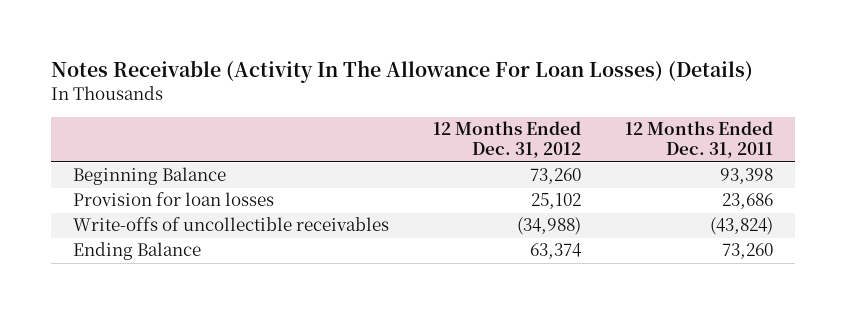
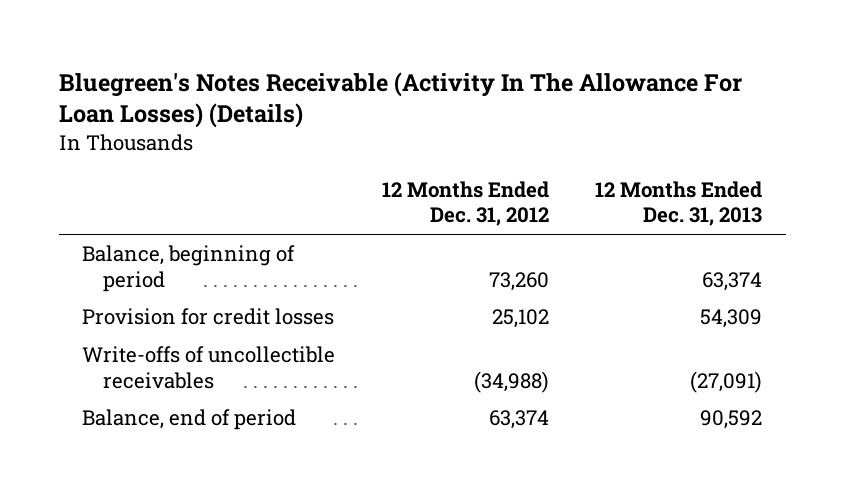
[51,60,754,84] Notes Receivable (Activity In The Allowance For Loan Losses) (Details) -> [58,71,742,129] Bluegreen's Notes Receivable (Activity In The Allowance For Loan Losses) (Details)
[625,121,774,159] 12 Months Ended Dec. 31, 2011 -> none
none -> [595,181,763,227] 12 Months Ended Dec. 31, 2013
[73,167,227,186] Beginning Balance -> [81,245,295,292] Balance, beginning of period
[73,192,275,207] Provision for loan losses -> [81,308,334,326] Provision for credit losses
[73,242,202,261] Ending Balance -> [81,409,296,431] Balance, end of period

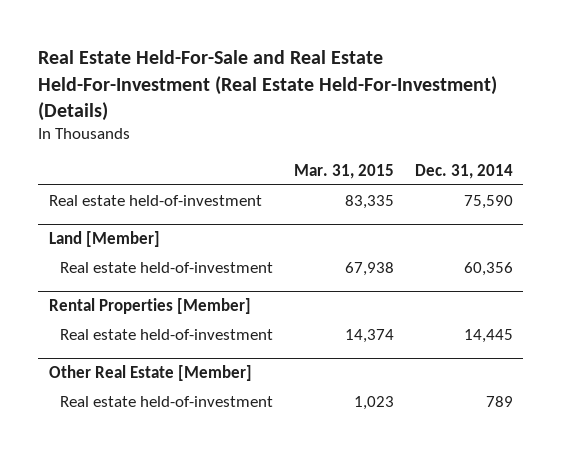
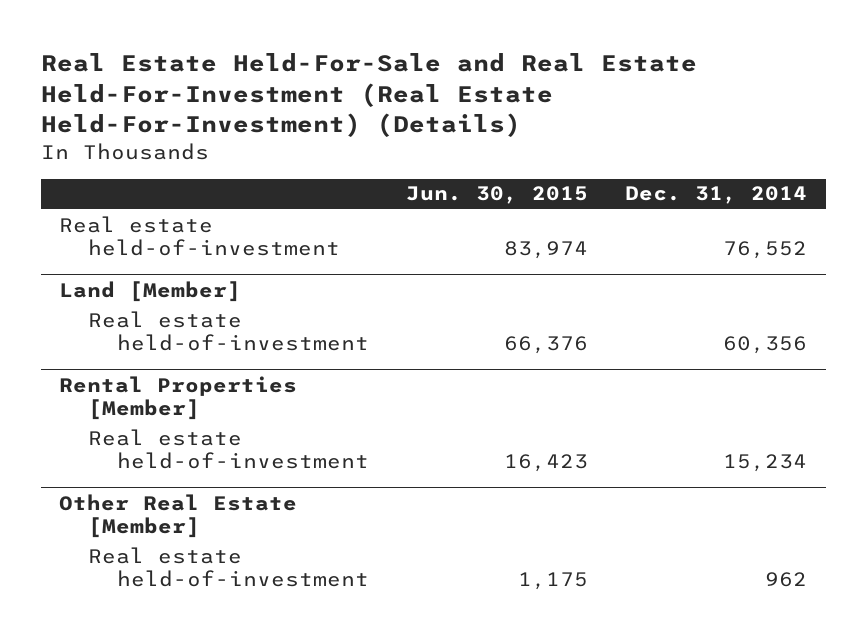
[294,163,395,179] Mar. 31, 2015 -> none
none -> [406,186,589,205] Jun. 30, 2015
[463,194,513,209] 75,590 -> [723,241,808,260] 76,552
[463,328,513,343] 14,445 -> [723,454,808,473] 15,234
[485,395,513,407] 789 -> [765,572,808,588] 962

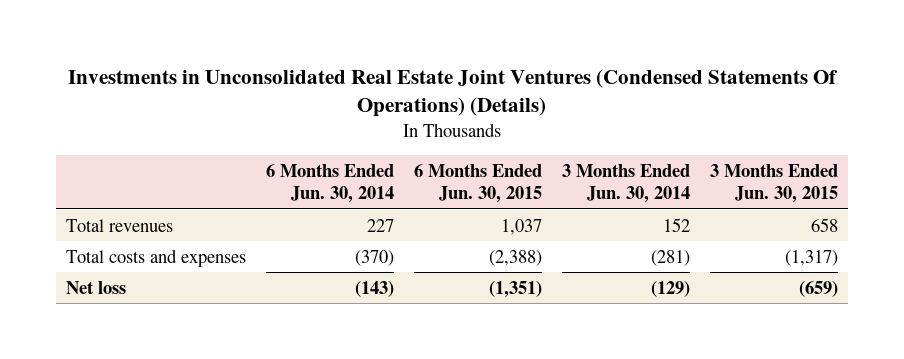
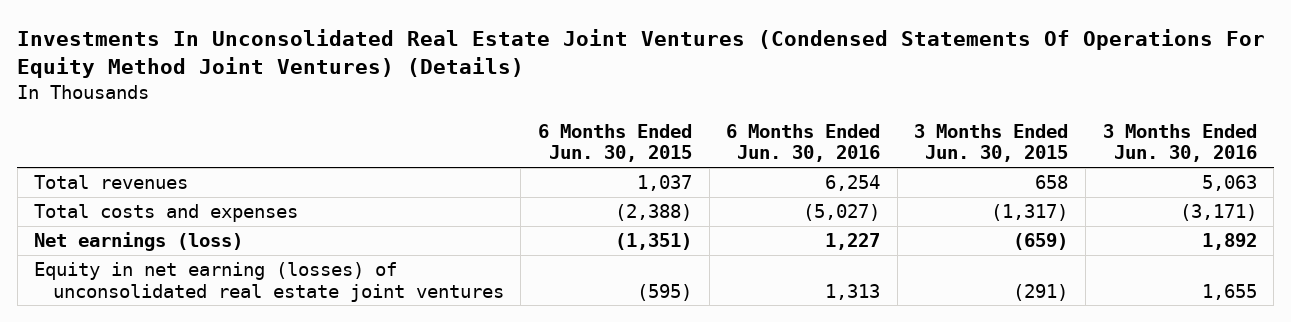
[67,68,838,118] Investments in Unconsolidated Real Estate Joint Ventures (Condensed Statements Of Operations) (Details) -> [17,28,1266,78] Investments In Unconsolidated Real Estate Joint Ventures (Condensed Statements Of Operations For Equity Method Joint Ventures) (Details)
[265,163,394,204] 6 Months Ended Jun. 30, 2014 -> none
[562,163,691,204] 3 Months Ended Jun. 30, 2014 -> none
none -> [726,123,881,163] 6 Months Ended Jun. 30, 2016
none -> [1102,123,1257,163] 3 Months Ended Jun. 30, 2016
[65,280,126,294] Net loss -> [34,231,244,251] Net earnings (loss)
none -> [34,261,504,302] Equity in net earning (losses) of unconsolidated real estate joint ventures

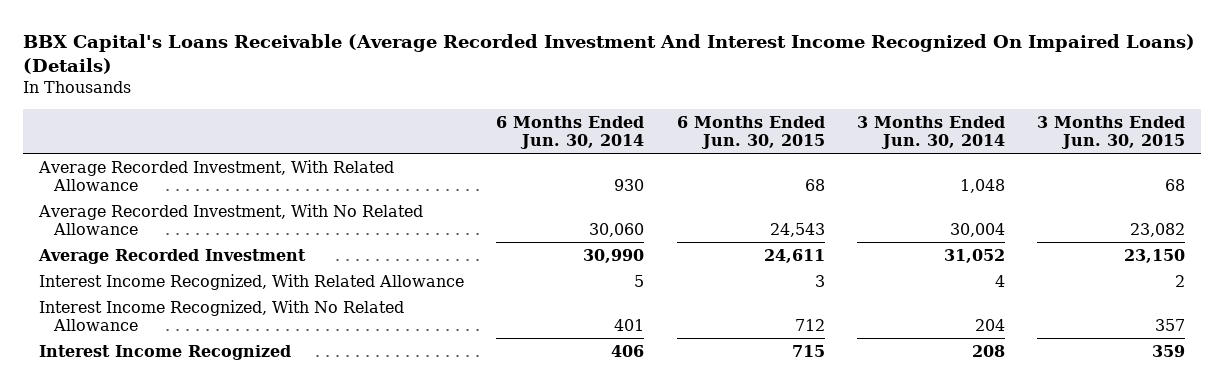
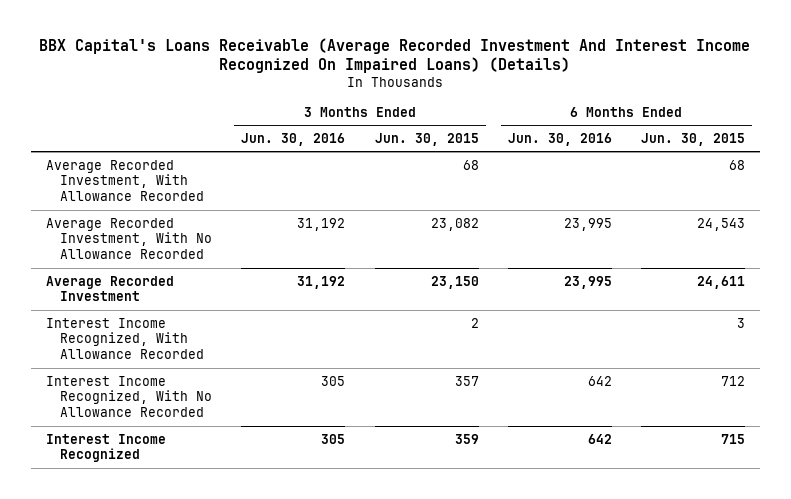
[496,115,645,150] 6 Months Ended Jun. 30, 2014 -> none
[856,115,1005,150] 3 Months Ended Jun. 30, 2014 -> none
none -> [241,133,346,147] Jun. 30, 2016
none -> [507,133,612,147] Jun. 30, 2016
[38,159,395,192] Average Recorded Investment, With Related Allowance -> [45,159,205,202] Average Recorded Investment, With Allowance Recorded
[38,203,424,236] Average Recorded Investment, With No Related Allowance -> [45,217,213,260] Average Recorded Investment, With No Allowance Recorded
[39,273,465,290] Interest Income Recognized, With Related Allowance -> [45,317,205,360] Interest Income Recognized, With Allowance Recorded
[39,299,405,332] Interest Income Recognized, With No Related Allowance -> [45,375,213,418] Interest Income Recognized, With No Allowance Recorded

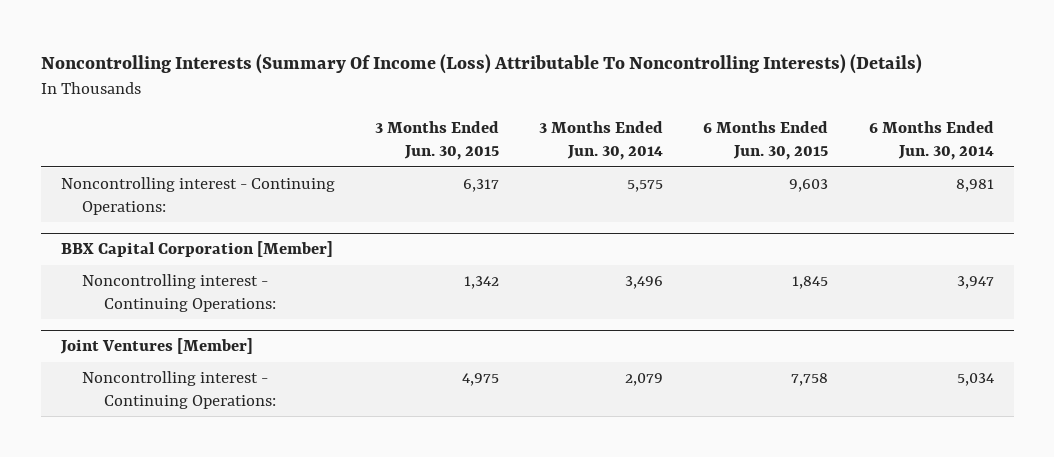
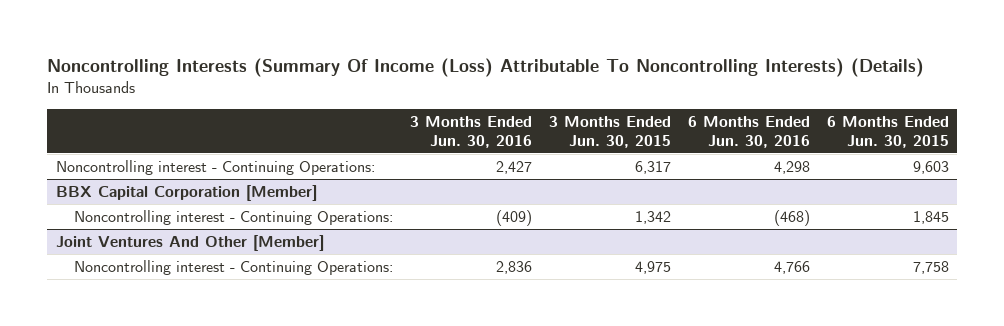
[539,121,664,161] 3 Months Ended Jun. 30, 2014 -> none
[868,121,994,161] 6 Months Ended Jun. 30, 2014 -> none
none -> [409,115,532,148] 3 Months Ended Jun. 30, 2016
none -> [687,115,810,148] 6 Months Ended Jun. 30, 2016
[59,338,253,355] Joint Ventures [Member] -> [55,234,324,251] Joint Ventures And Other [Member]

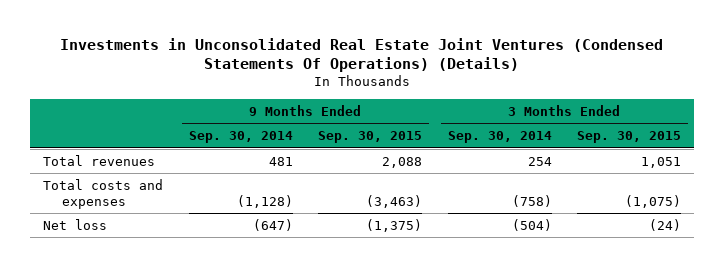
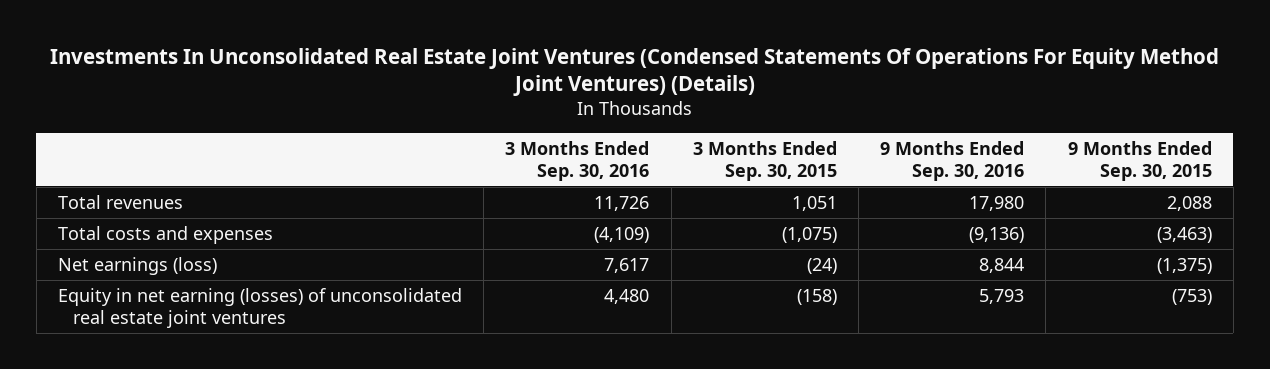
[60,37,664,73] Investments in Unconsolidated Real Estate Joint Ventures (Condensed Statements Of Operations) (Details) -> [49,47,1219,97] Investments In Unconsolidated Real Estate Joint Ventures (Condensed Statements Of Operations For Equity Method Joint Ventures) (Details)
[188,130,293,143] Sep. 30, 2014 -> none
[447,130,552,143] Sep. 30, 2014 -> none
none -> [505,141,650,181] 3 Months Ended Sep. 30, 2016
none -> [880,141,1025,181] 9 Months Ended Sep. 30, 2016
[42,218,107,230] Net loss -> [57,257,217,276] Net earnings (loss)
none -> [57,288,462,328] Equity in net earning (losses) of unconsolidated real estate joint ventures

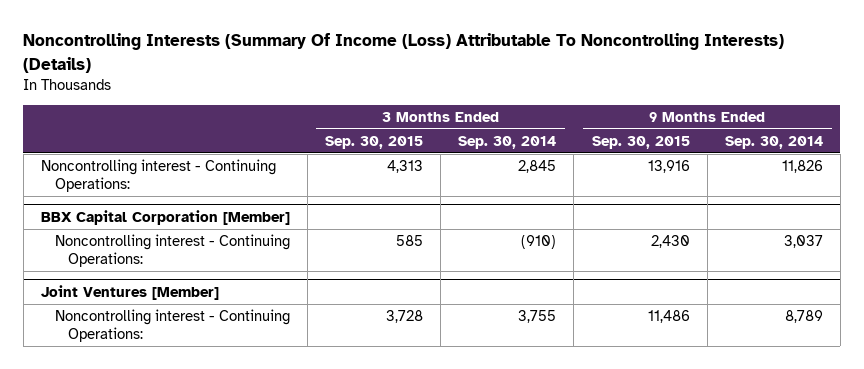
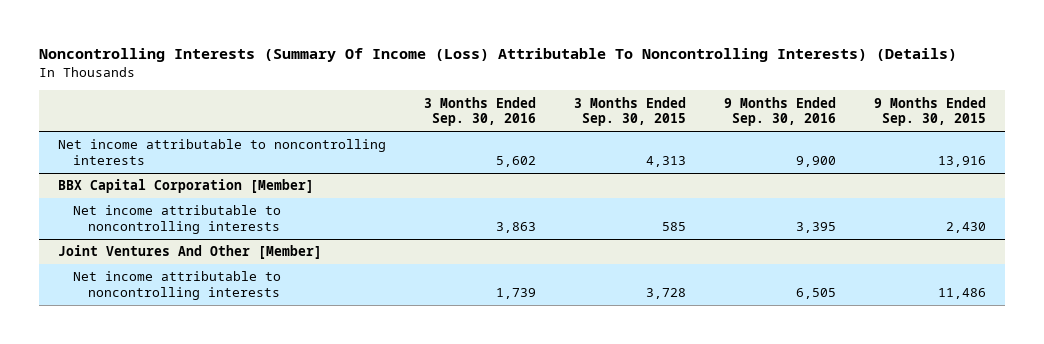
[458,135,557,149] Sep. 30, 2014 -> none
[724,135,823,149] Sep. 30, 2014 -> none
none -> [423,96,536,127] 3 Months Ended Sep. 30, 2016
none -> [723,96,836,127] 9 Months Ended Sep. 30, 2016
[40,159,276,192] Noncontrolling interest - Continuing Operations: -> [57,139,386,166] Net income attributable to noncontrolling interests
[54,234,290,267] Noncontrolling interest - Continuing Operations: -> [72,205,281,235] Net income attributable to noncontrolling interests
[40,284,219,300] Joint Ventures [Member] -> [57,245,322,260] Joint Ventures And Other [Member]
[54,309,290,342] Noncontrolling interest - Continuing Operations: -> [72,271,281,301] Net income attributable to noncontrolling interests

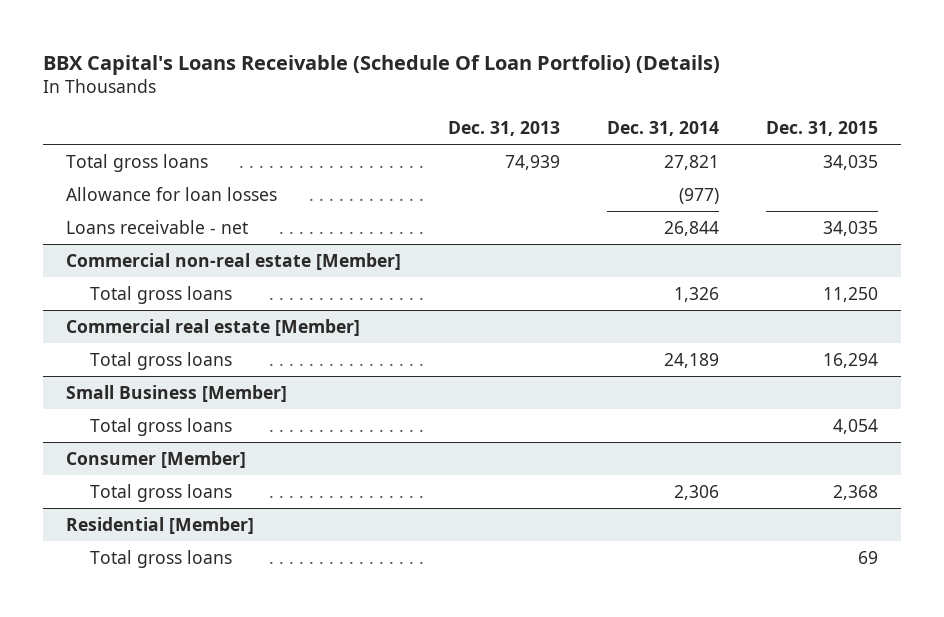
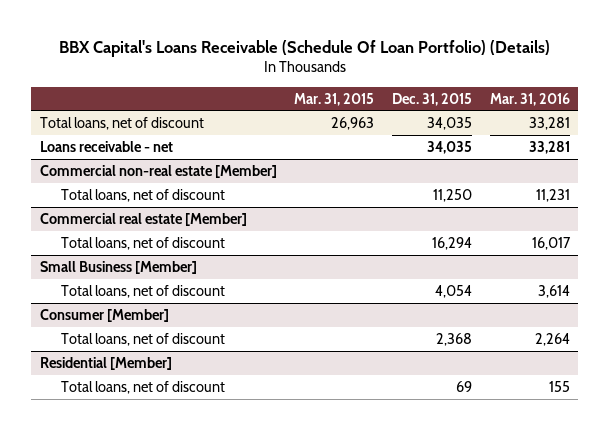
[447,120,560,136] Dec. 31, 2013 -> none
[606,120,719,136] Dec. 31, 2014 -> none
none -> [294,92,375,106] Mar. 31, 2015
none -> [489,92,570,106] Mar. 31, 2016
[66,186,278,201] Allowance for loan losses -> none
[66,153,209,172] Total gross loans -> [39,116,204,130] Total loans, net of discount
[89,285,232,304] Total gross loans -> [60,188,225,202] Total loans, net of discount
[89,351,232,370] Total gross loans -> [60,236,225,250] Total loans, net of discount
[89,417,232,436] Total gross loans -> [60,284,225,298] Total loans, net of discount
[89,483,232,502] Total gross loans -> [60,332,225,346] Total loans, net of discount
[89,549,232,568] Total gross loans -> [60,380,225,394] Total loans, net of discount

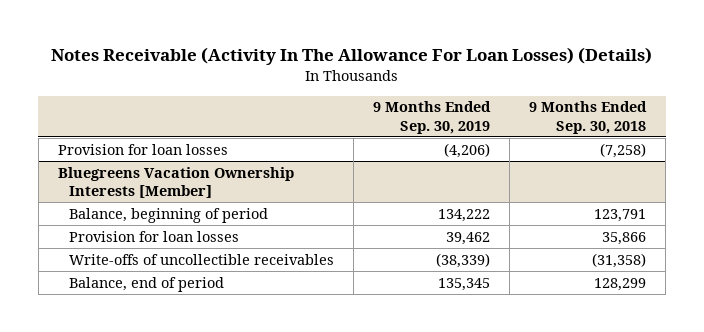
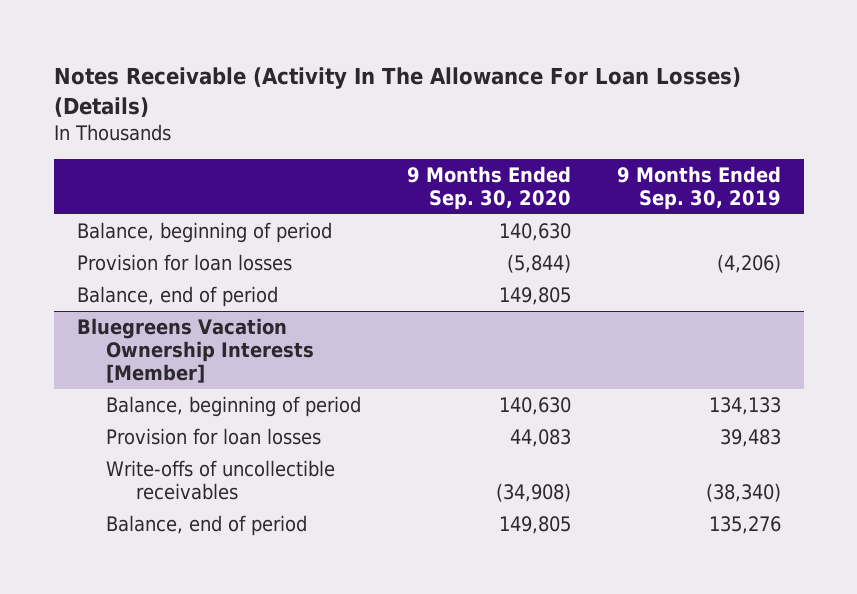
[529,101,648,134] 9 Months Ended Sep. 30, 2018 -> none
none -> [406,165,571,210] 9 Months Ended Sep. 30, 2020
none -> [76,222,332,244] Balance, beginning of period
none -> [76,286,278,308] Balance, end of period
[438,208,491,222] 134,222 -> [708,397,781,416] 134,133
[446,231,491,245] 39,462 -> [719,429,781,448] 39,483
[436,252,491,268] (38,339) -> [705,482,781,502] (38,340)
[438,277,491,291] 135,345 -> [708,516,781,535] 135,276

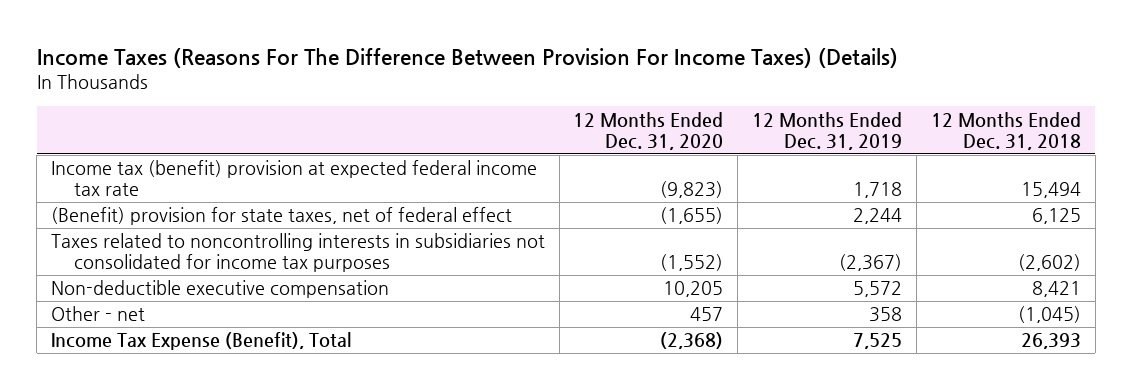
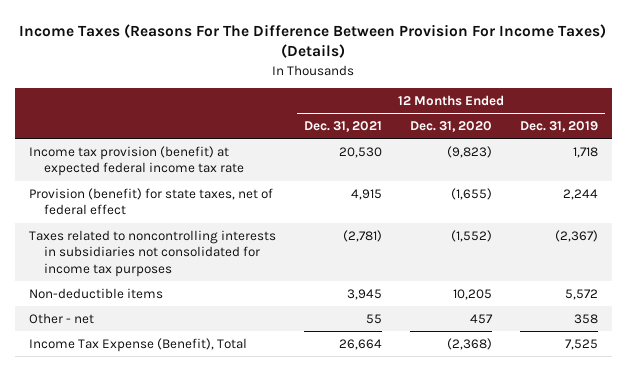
[930,111,1081,150] 12 Months Ended Dec. 31, 2018 -> none
none -> [303,121,382,133] Dec. 31, 2021
[50,160,537,197] Income tax (benefit) provision at expected federal income tax rate -> [28,145,244,177] Income tax provision (benefit) at expected federal income tax rate
[50,207,512,226] (Benefit) provision for state taxes, net of federal effect -> [28,187,273,216] Provision (benefit) for state taxes, net of federal effect
[50,280,389,299] Non-deductible executive compensation -> [28,287,163,299] Non-deductible items

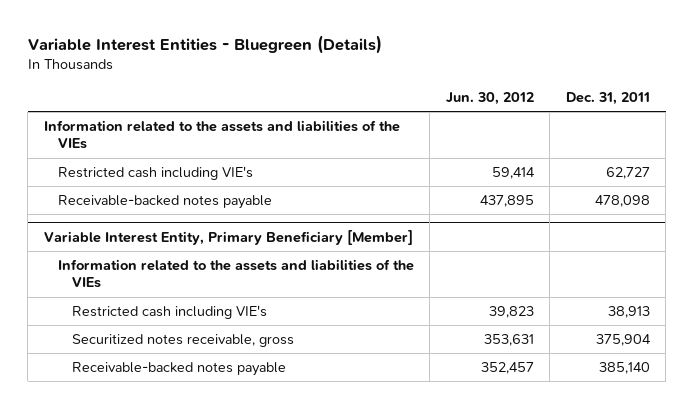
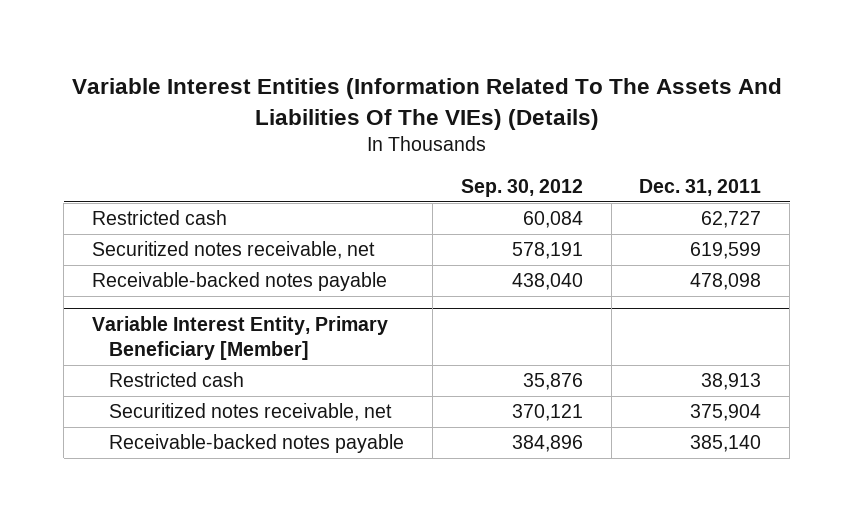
[27,34,382,54] Variable Interest Entities - Bluegreen (Details) -> [71,78,782,130] Variable Interest Entities (Information Related To The Assets And Liabilities Of The VIEs) (Details)
[445,92,534,106] Jun. 30, 2012 -> none
none -> [460,178,583,197] Sep. 30, 2012
[43,119,400,150] Information related to the assets and liabilities of the VIEs -> none
[57,165,253,180] Restricted cash including VIE's -> [92,210,228,226] Restricted cash
none -> [92,241,376,260] Securitized notes receivable, net
[57,258,414,289] Information related to the assets and liabilities of the VIEs -> none
[72,304,268,319] Restricted cash including VIE's -> [109,372,245,388] Restricted cash
[72,333,295,347] Securitized notes receivable, gross -> [109,403,393,422] Securitized notes receivable, net

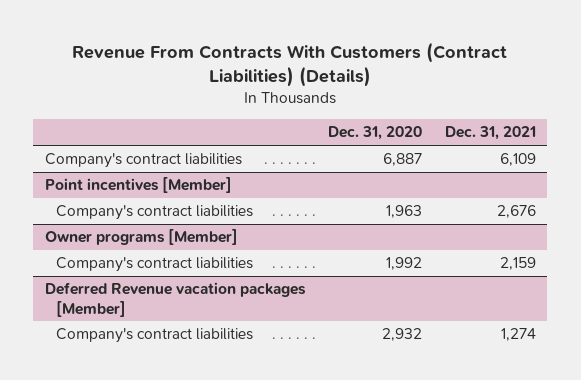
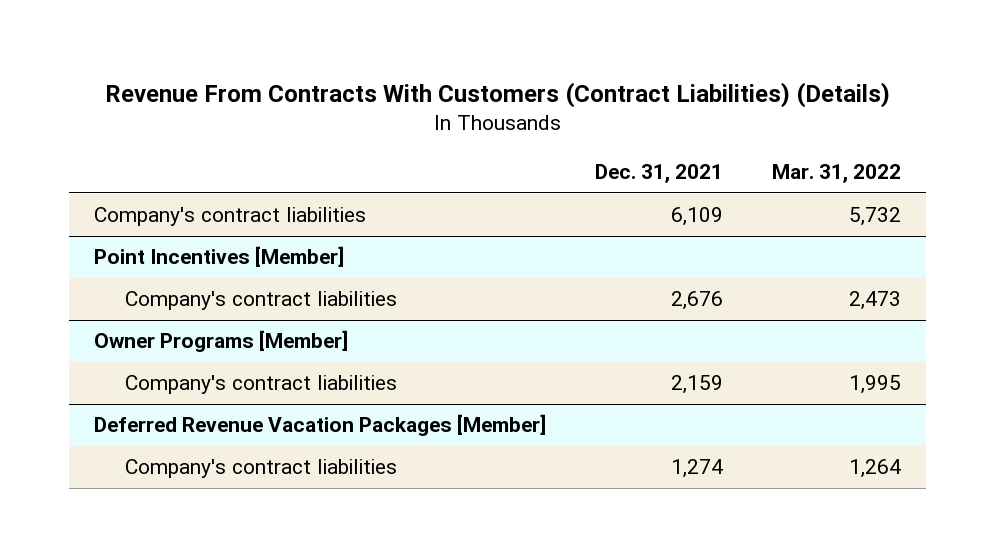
[327,126,422,141] Dec. 31, 2020 -> none
none -> [772,164,902,184] Mar. 31, 2022
[44,177,232,194] Point incentives [Member] -> [93,246,344,268] Point Incentives [Member]
[44,229,238,246] Owner programs [Member] -> [93,330,348,353] Owner Programs [Member]
[44,282,306,317] Deferred Revenue vacation packages [Member] -> [93,414,546,437] Deferred Revenue Vacation Packages [Member]

